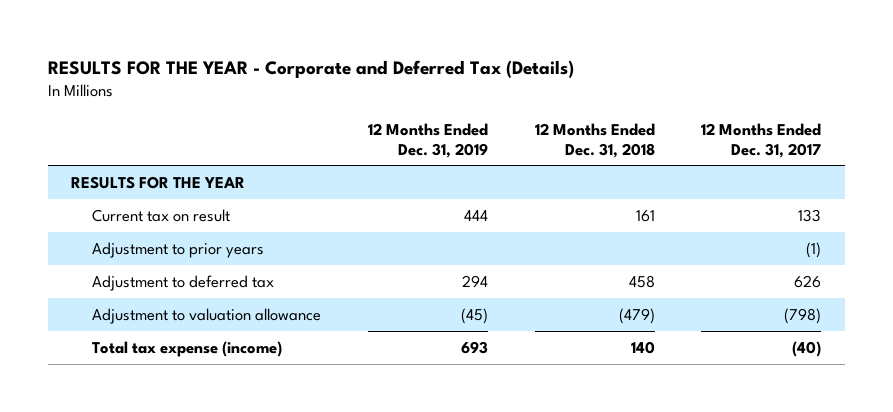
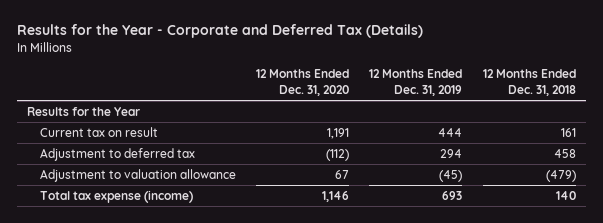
[47,59,574,78] RESULTS FOR THE YEAR - Corporate and Deferred Tax (Details) -> [16,24,423,39] Results for the Year - Corporate and Deferred Tax (Details)
[701,122,822,158] 12 Months Ended Dec. 31, 2017 -> none
none -> [256,69,350,96] 12 Months Ended Dec. 31, 2020
[71,175,246,189] RESULTS FOR THE YEAR -> [26,106,140,116] Results for the Year
[92,241,265,258] Adjustment to prior years -> none

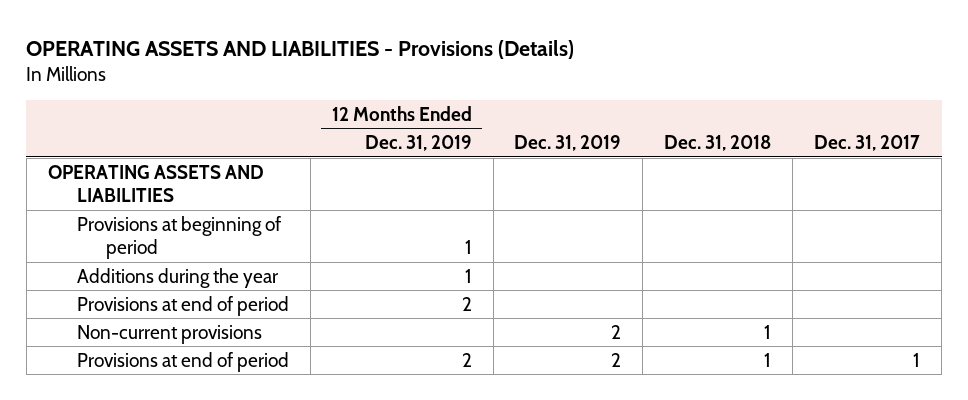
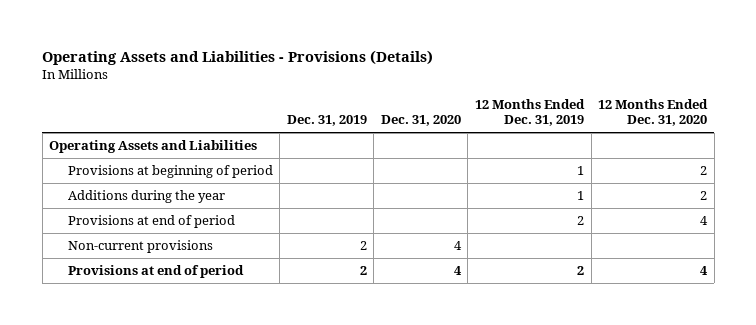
[26,39,575,59] OPERATING ASSETS AND LIABILITIES - Provisions (Details) -> [42,50,434,66] Operating Assets and Liabilities - Provisions (Details)
[664,135,772,152] Dec. 31, 2018 -> none
[814,135,921,152] Dec. 31, 2017 -> none
none -> [380,115,461,127] Dec. 31, 2020
none -> [598,99,709,127] 12 Months Ended Dec. 31, 2020
[47,164,264,203] OPERATING ASSETS AND LIABILITIES -> [49,139,258,153] Operating Assets and Liabilities

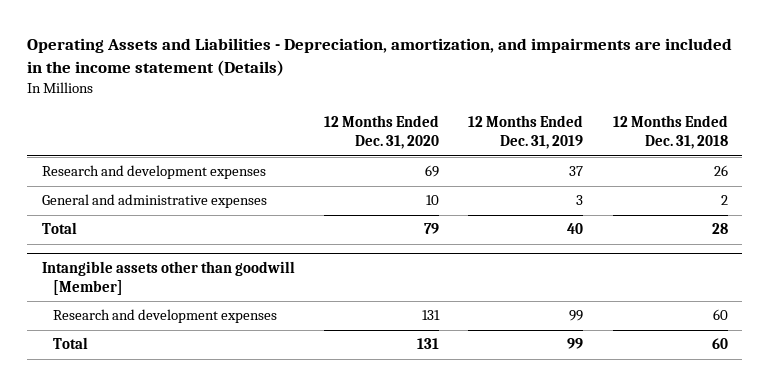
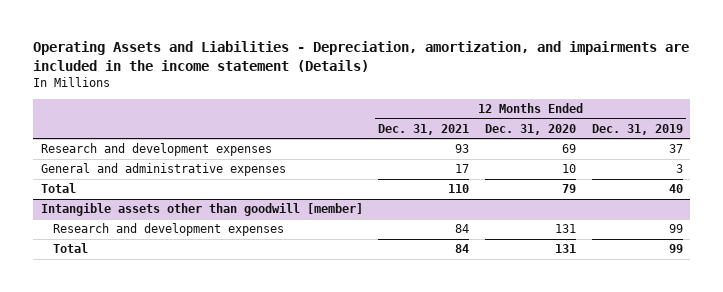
[612,115,728,150] 12 Months Ended Dec. 31, 2018 -> none
none -> [378,123,470,135] Dec. 31, 2021
[41,260,295,296] Intangible assets other than goodwill [Member] -> [40,203,363,217] Intangible assets other than goodwill [member]

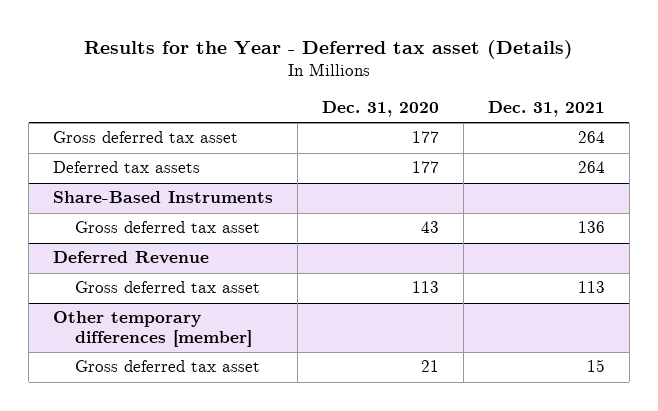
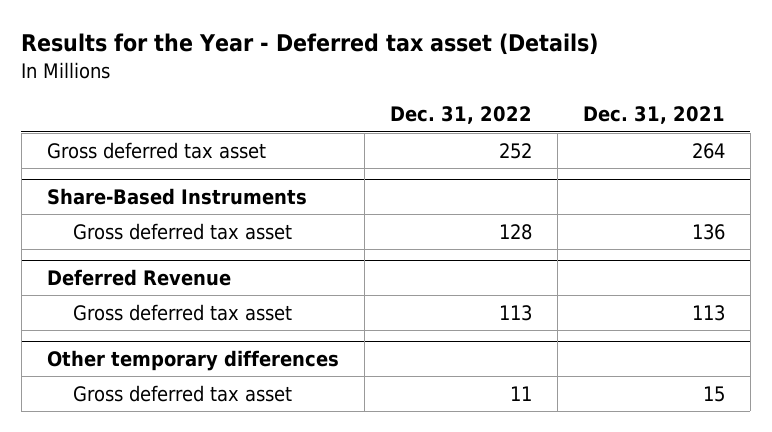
[322,101,440,118] Dec. 31, 2020 -> none
none -> [389,106,532,125] Dec. 31, 2022
[53,161,201,174] Deferred tax assets -> none
[53,311,252,348] Other temporary differences [member] -> [46,349,339,371] Other temporary differences

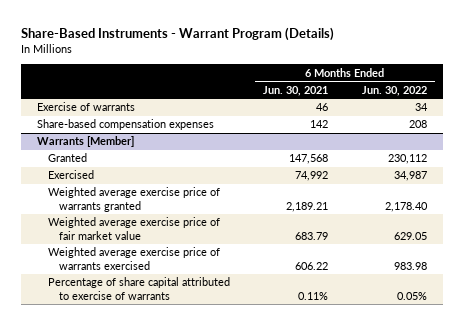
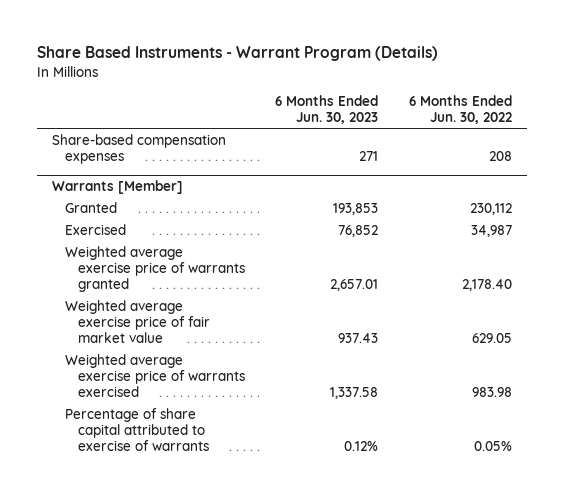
[20,27,334,42] Share-Based Instruments - Warrant Program (Details) -> [37,46,439,62] Share Based Instruments - Warrant Program (Details)
[263,85,329,96] Jun. 30, 2021 -> none
none -> [275,95,379,125] 6 Months Ended Jun. 30, 2023
[37,102,136,112] Exercise of warrants -> none

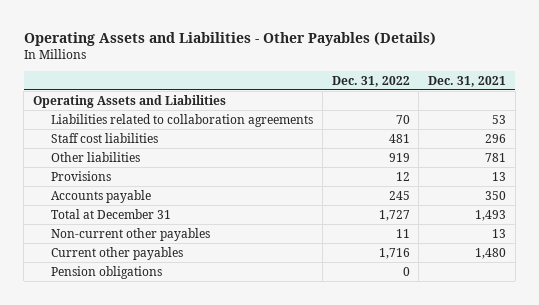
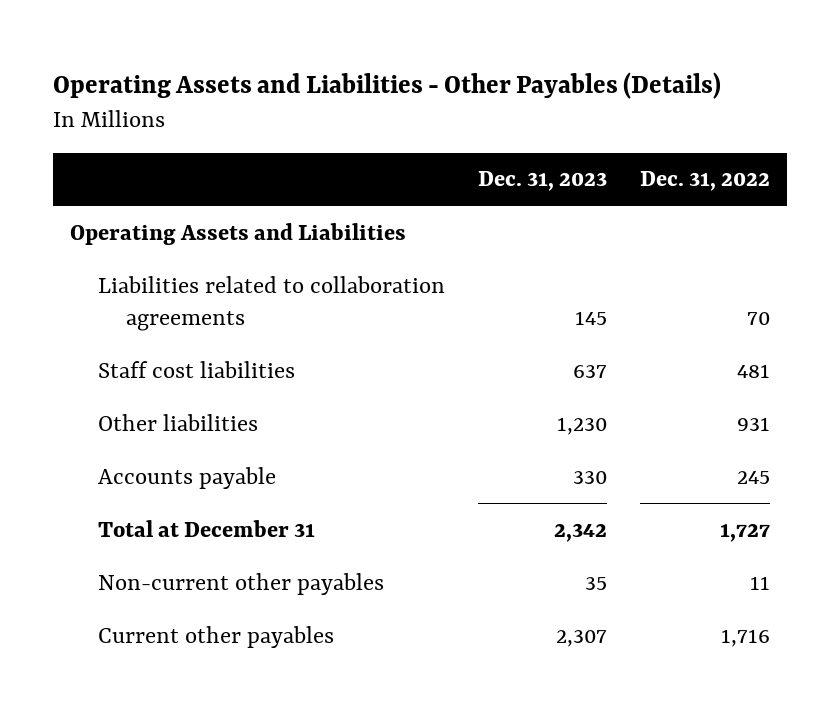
[428,75,507,87] Dec. 31, 2021 -> none
none -> [478,171,608,192] Dec. 31, 2023
[51,170,112,181] Provisions -> none
[388,152,410,162] 919 -> [737,416,771,431] 931
[51,265,163,279] Pension obligations -> none

